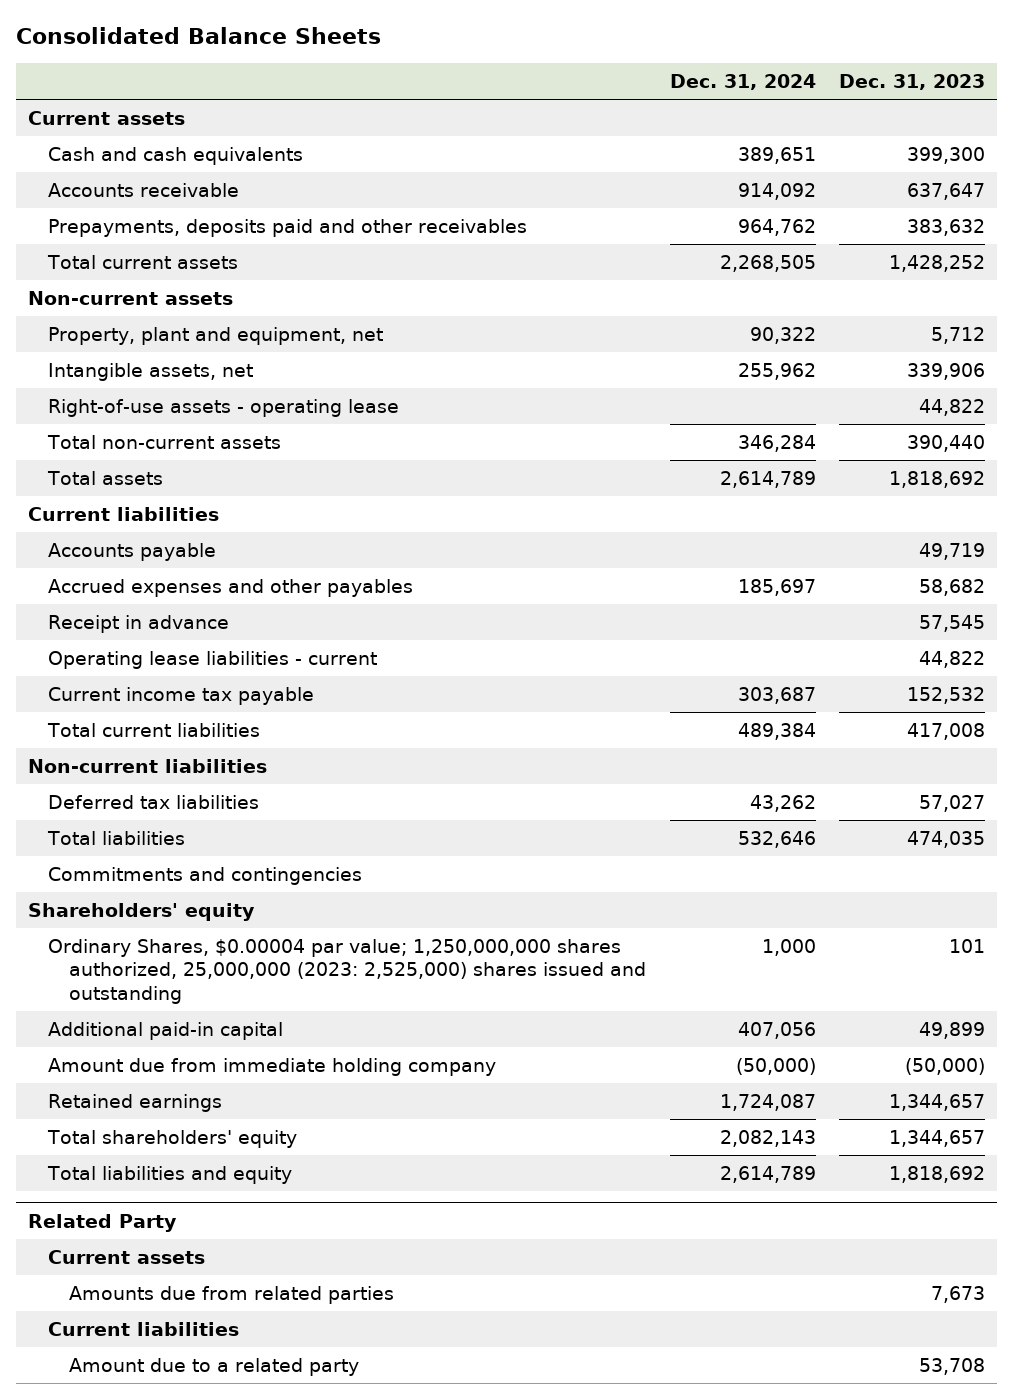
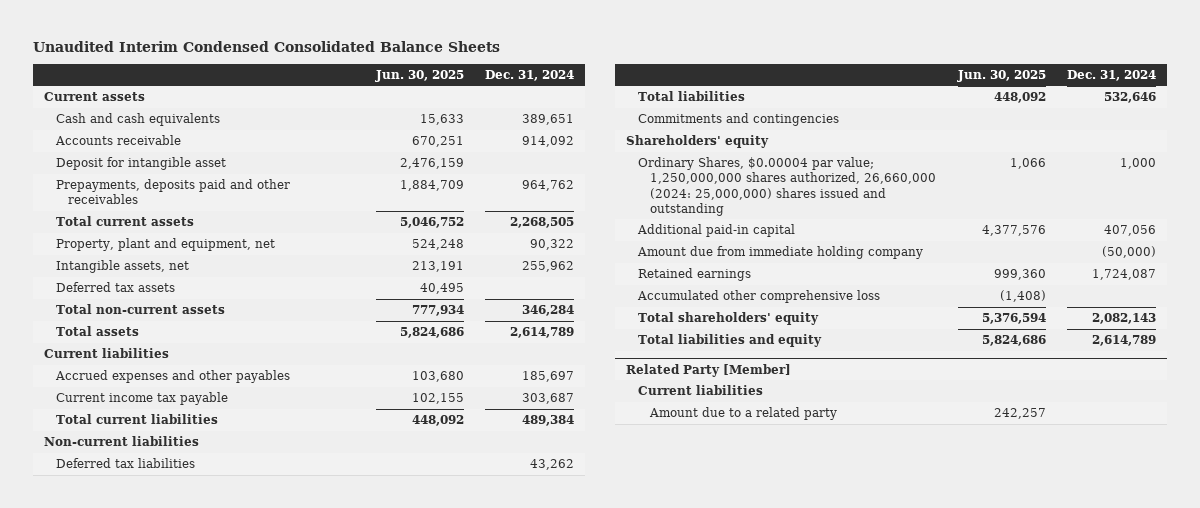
[15,27,381,45] Consolidated Balance Sheets -> [33,40,501,52] Unaudited Interim Condensed Consolidated Balance Sheets
[839,73,986,90] Dec. 31, 2023 -> none
none -> [374,69,464,82] Jun. 30, 2025
none -> [55,157,226,171] Deposit for intangible asset
[27,290,233,305] Non-current assets -> none
[48,398,400,417] Right-of-use assets - operating lease -> none
none -> [55,282,175,293] Deferred tax assets
[48,542,217,561] Accounts payable -> none
[48,614,230,633] Receipt in advance -> none
[48,650,378,669] Operating lease liabilities - current -> none
[48,938,647,1004] Ordinary Shares, $0.00004 par value; 1,250,000,000 shares authorized, 25,000,000 (2023: 2,525,000) shares issued and outstanding -> [637,157,937,216] Ordinary Shares, $0.00004 par value; 1,250,000,000 shares authorized, 26,660,000 (2024: 25,000,000) shares issued and outstanding
none -> [636,290,880,304] Accumulated other comprehensive loss
[48,1249,206,1264] Current assets -> none
[69,1285,395,1304] Amounts due from related parties -> none
[27,1213,177,1232] Related Party -> [625,363,791,377] Related Party [Member]

